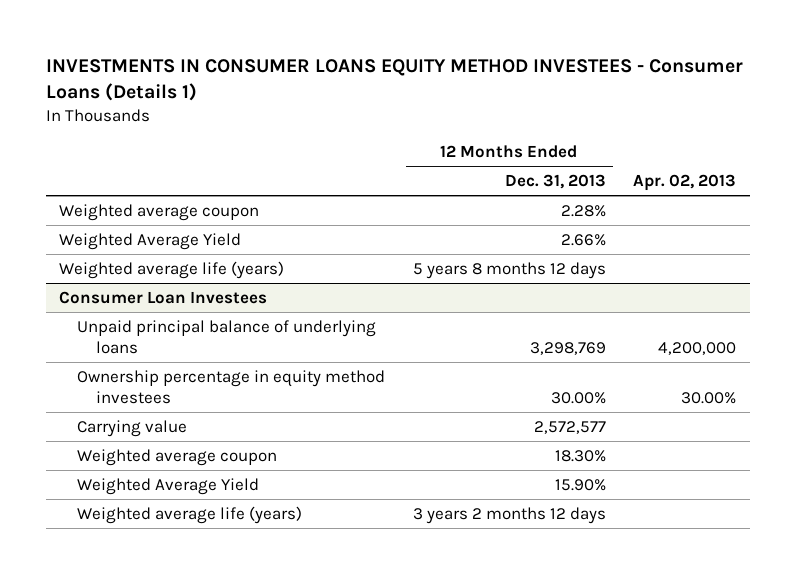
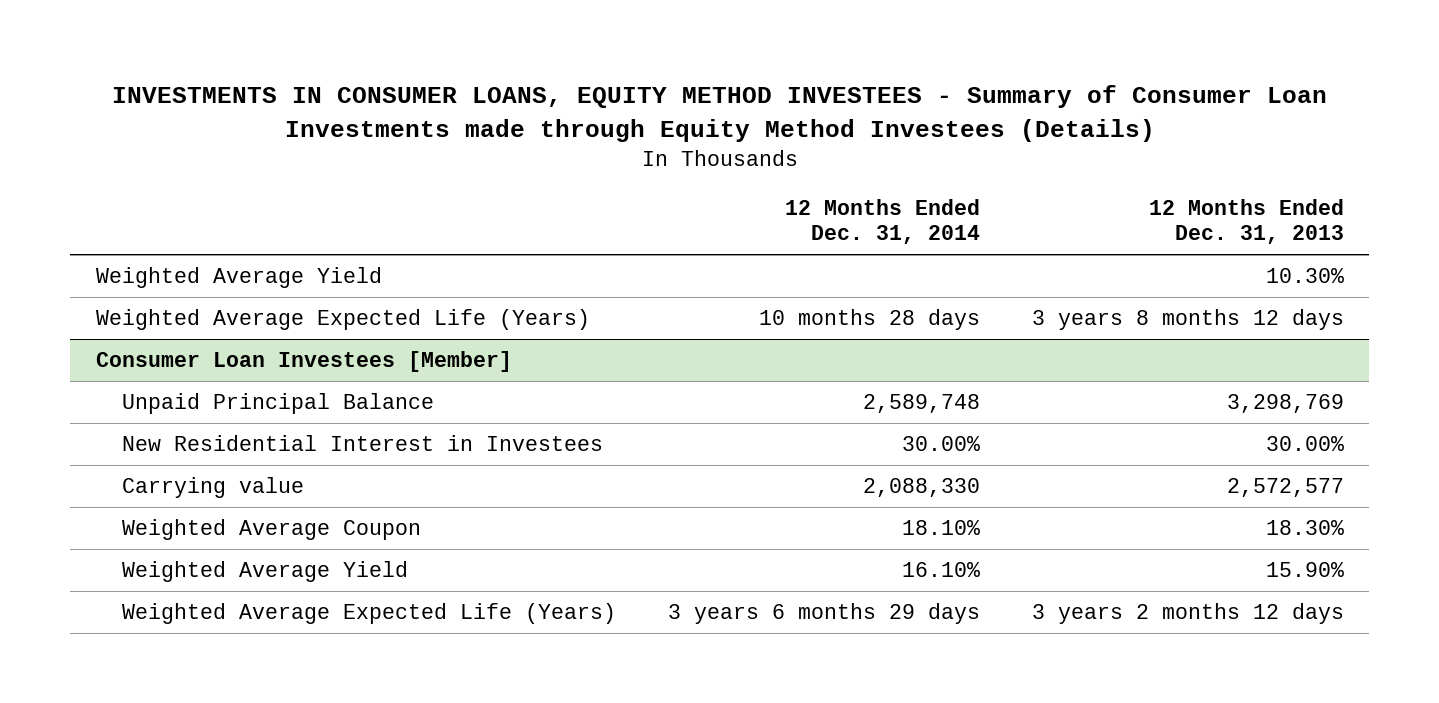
[45,58,743,101] INVESTMENTS IN CONSUMER LOANS EQUITY METHOD INVESTEES - Consumer Loans (Details 1) -> [111,85,1327,142] INVESTMENTS IN CONSUMER LOANS, EQUITY METHOD INVESTEES - Summary of Consumer Loan Investments made through Equity Method Investees (Details)
[633,174,737,192] Apr. 02, 2013 -> none
none -> [784,199,980,245] 12 Months Ended Dec. 31, 2014
[59,203,260,221] Weighted average coupon -> none
[560,233,606,246] 2.66% -> [1265,268,1344,284] 10.30%
[59,260,285,279] Weighted average life (years) -> [95,309,590,331] Weighted Average Expected Life (Years)
[412,261,606,279] 5 years 8 months 12 days -> [1031,309,1344,331] 3 years 8 months 12 days
[59,290,268,304] Consumer Loan Investees -> [95,351,512,373] Consumer Loan Investees [Member]
[77,319,377,354] Unpaid principal balance of underlying loans -> [122,393,435,415] Unpaid Principal Balance
[77,369,386,404] Ownership percentage in equity method investees -> [122,435,604,452] New Residential Interest in Investees
[77,448,278,466] Weighted average coupon -> [122,519,422,541] Weighted Average Coupon
[77,505,303,524] Weighted average life (years) -> [122,603,617,625] Weighted Average Expected Life (Years)

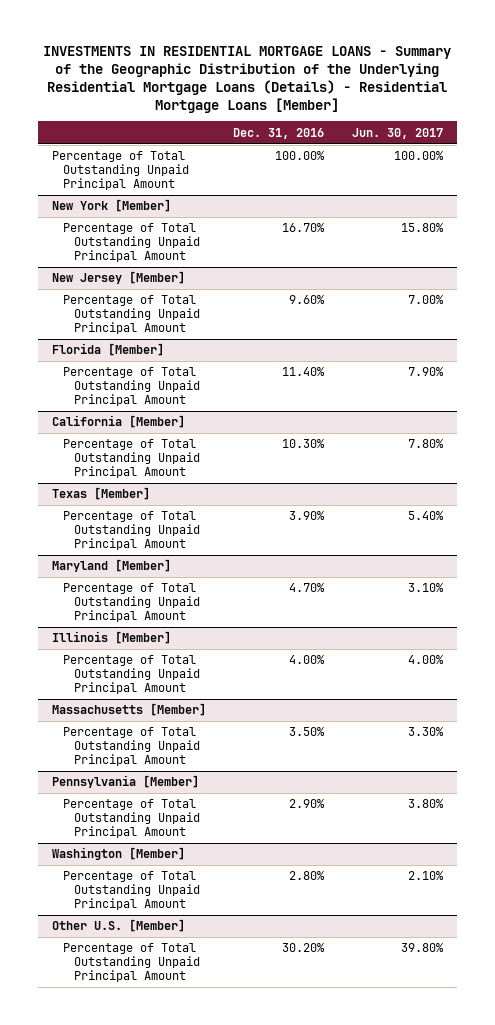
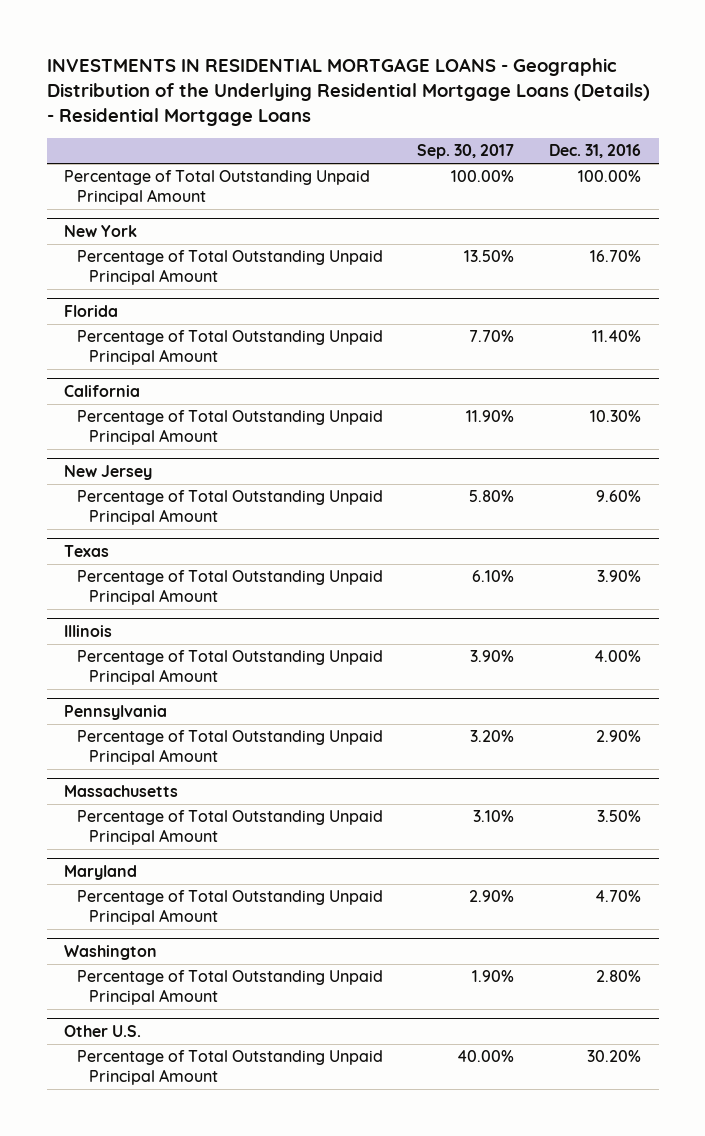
[43,45,452,113] INVESTMENTS IN RESIDENTIAL MORTGAGE LOANS - Summary of the Geographic Distribution of the Underlying Residential Mortgage Loans (Details) - Residential Mortgage Loans [Member] -> [46,57,650,126] INVESTMENTS IN RESIDENTIAL MORTGAGE LOANS - Geographic Distribution of the Underlying Residential Mortgage Loans (Details) - Residential Mortgage Loans
[352,127,444,139] Jun. 30, 2017 -> none
none -> [417,144,515,160] Sep. 30, 2017
[51,199,171,213] New York [Member] -> [64,225,138,238] New York
[62,295,201,335] Percentage of Total Outstanding Unpaid Principal Amount -> none
[51,343,164,357] Florida [Member] -> none
[51,271,185,285] New Jersey [Member] -> [64,305,119,318] Florida
[51,415,185,429] California [Member] -> [64,385,141,398] California
[51,487,150,501] Texas [Member] -> [64,465,153,481] New Jersey
none -> [76,490,383,525] Percentage of Total Outstanding Unpaid Principal Amount
none -> [64,545,110,558] Texas
[62,583,201,623] Percentage of Total Outstanding Unpaid Principal Amount -> none
[51,631,171,645] Illinois [Member] -> none
[51,559,171,573] Maryland [Member] -> [64,625,113,638] Illinois
[62,727,201,767] Percentage of Total Outstanding Unpaid Principal Amount -> none
[51,775,199,789] Pennsylvania [Member] -> none
[51,703,206,717] Massachusetts [Member] -> [64,705,168,721] Pennsylvania
[51,847,185,861] Washington [Member] -> [64,785,179,798] Massachusetts
none -> [76,810,383,845] Percentage of Total Outstanding Unpaid Principal Amount
none -> [64,865,138,881] Maryland
none -> [76,890,383,925] Percentage of Total Outstanding Unpaid Principal Amount
none -> [64,945,158,961] Washington
[51,919,185,933] Other U.S. [Member] -> [64,1025,142,1038] Other U.S.

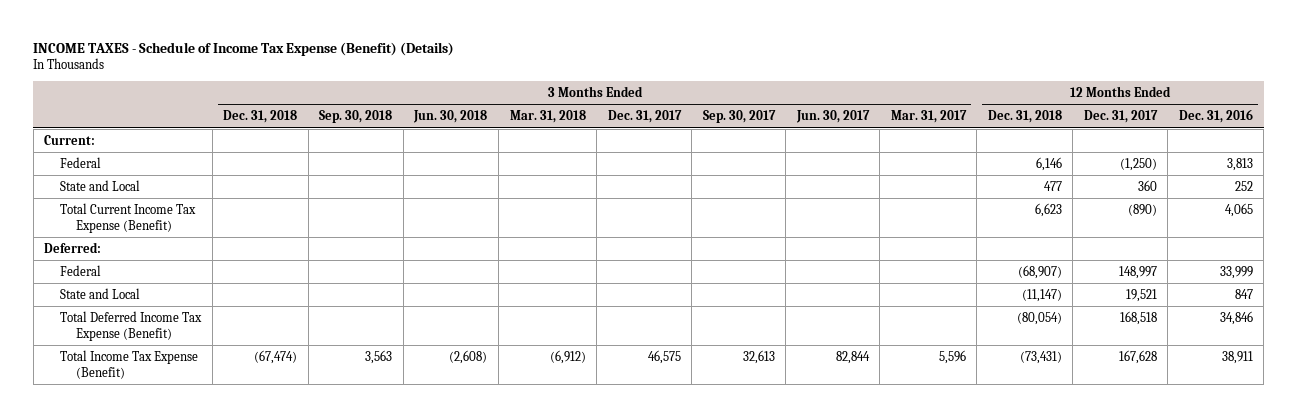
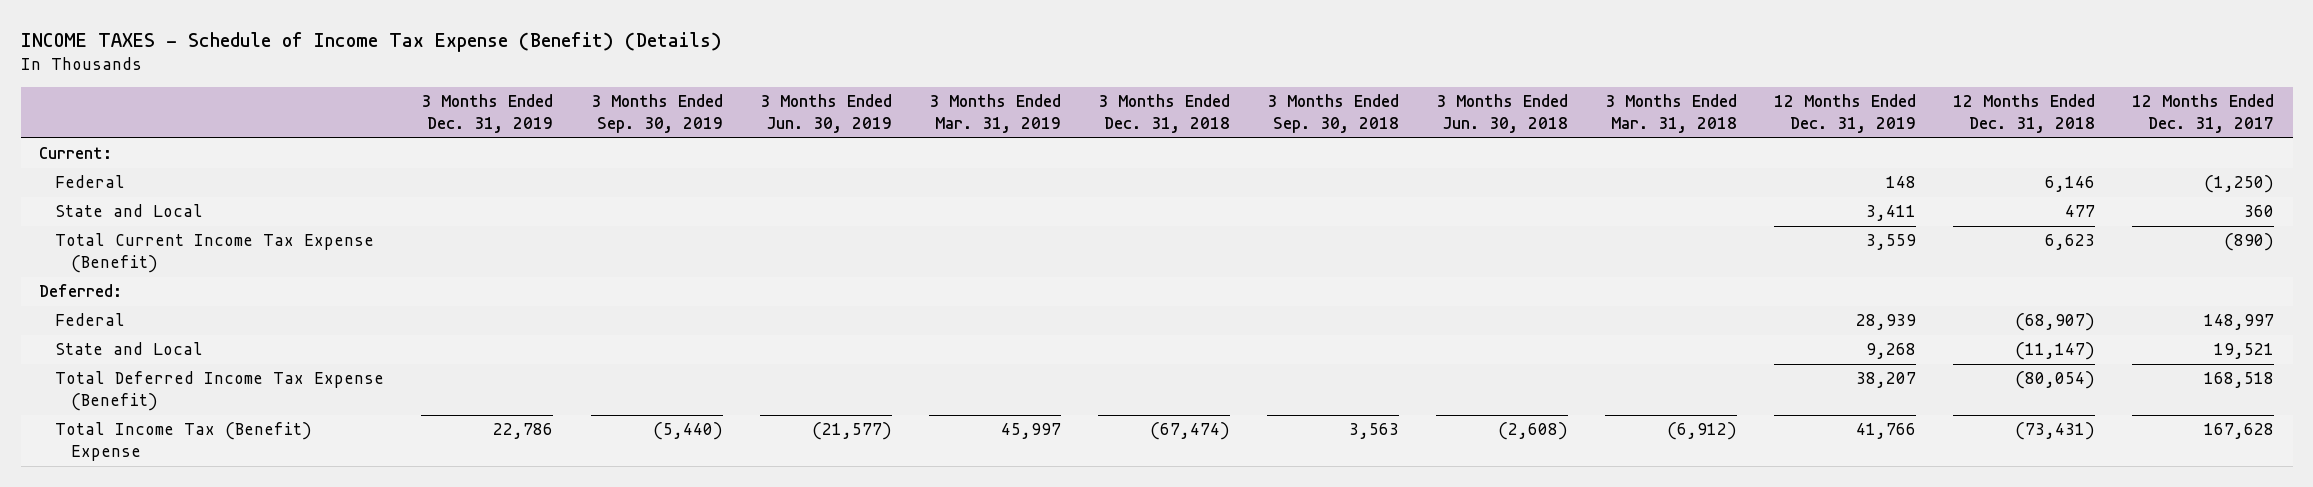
[607,110,682,124] Dec. 31, 2017 -> none
[702,110,776,124] Sep. 30, 2017 -> none
[795,110,870,124] Jun. 30, 2017 -> none
[890,110,967,124] Mar. 31, 2017 -> none
[1178,109,1253,124] Dec. 31, 2016 -> none
none -> [421,94,554,133] 3 Months Ended Dec. 31, 2019
none -> [590,94,723,133] 3 Months Ended Sep. 30, 2019
none -> [759,94,892,133] 3 Months Ended Jun. 30, 2019
none -> [928,94,1061,133] 3 Months Ended Mar. 31, 2019
none -> [1773,94,1916,133] 12 Months Ended Dec. 31, 2019
[60,349,199,379] Total Income Tax Expense (Benefit) -> [55,422,313,461] Total Income Tax (Benefit) Expense

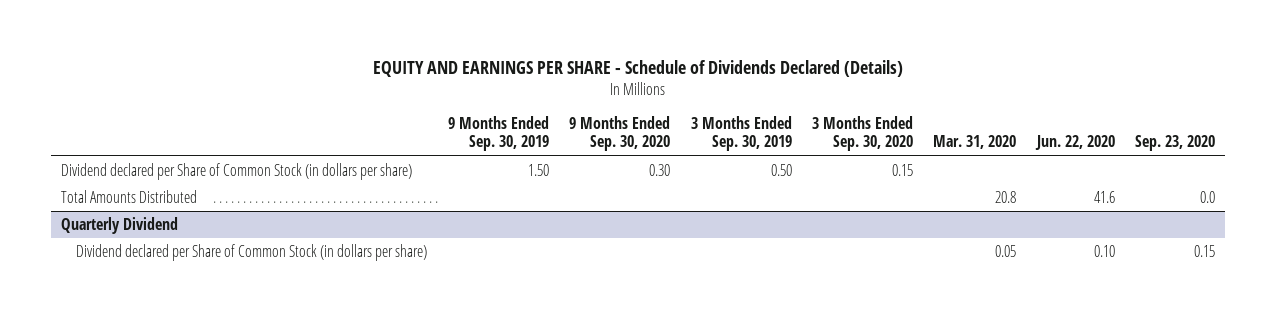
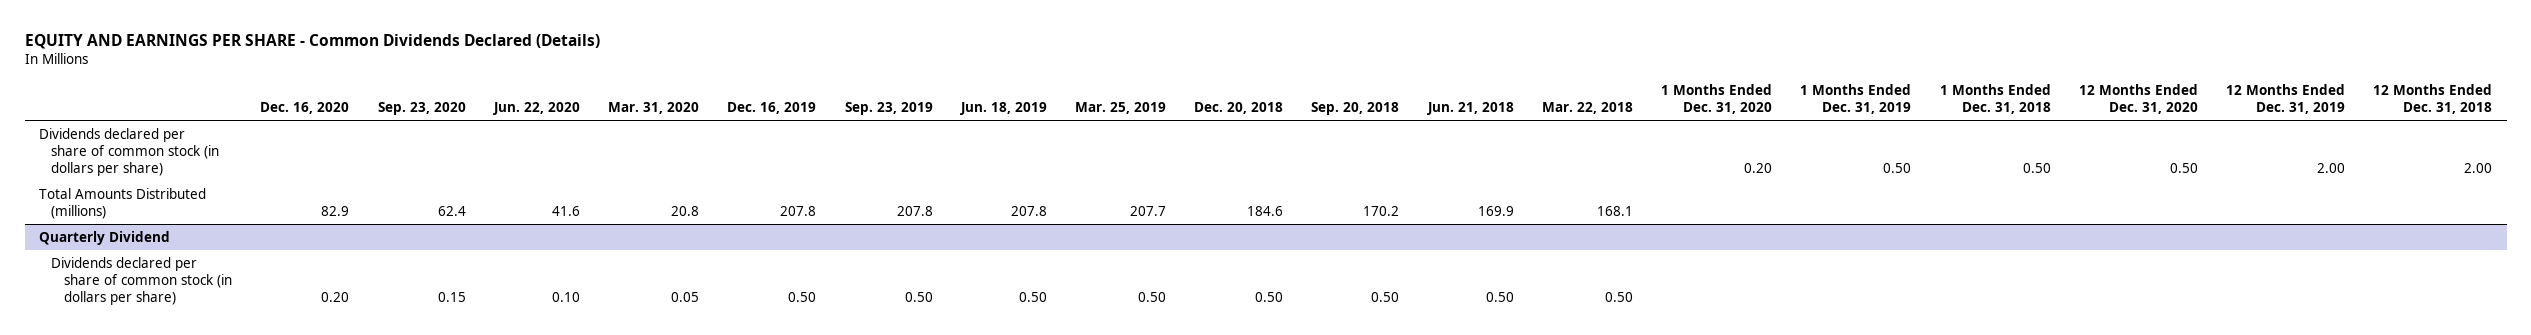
[373,60,904,78] EQUITY AND EARNINGS PER SHARE - Schedule of Dividends Declared (Details) -> [24,33,600,49] EQUITY AND EARNINGS PER SHARE - Common Dividends Declared (Details)
[447,116,549,152] 9 Months Ended Sep. 30, 2019 -> none
[569,116,671,152] 9 Months Ended Sep. 30, 2020 -> none
[690,116,792,152] 3 Months Ended Sep. 30, 2019 -> none
[811,116,913,152] 3 Months Ended Sep. 30, 2020 -> none
none -> [260,102,350,115] Dec. 16, 2020
none -> [727,102,817,115] Dec. 16, 2019
none -> [844,102,933,116] Sep. 23, 2019
none -> [959,102,1047,116] Jun. 18, 2019
none -> [1075,102,1167,115] Mar. 25, 2019
none -> [1194,102,1284,115] Dec. 20, 2018
none -> [1311,102,1400,116] Sep. 20, 2018
none -> [1426,102,1514,116] Jun. 21, 2018
none -> [1541,102,1633,115] Mar. 22, 2018
none -> [1661,84,1773,115] 1 Months Ended Dec. 31, 2020
none -> [1800,84,1912,115] 1 Months Ended Dec. 31, 2019
none -> [1939,84,2051,115] 1 Months Ended Dec. 31, 2018
none -> [2078,84,2198,115] 12 Months Ended Dec. 31, 2020
none -> [2226,84,2346,115] 12 Months Ended Dec. 31, 2019
none -> [2373,84,2493,115] 12 Months Ended Dec. 31, 2018
[60,162,412,180] Dividend declared per Share of Common Stock (in dollars per share) -> [38,127,220,176] Dividends declared per share of common stock (in dollars per share)
[60,189,197,203] Total Amounts Distributed -> [38,187,206,219] Total Amounts Distributed (millions)
[1200,190,1216,203] 0.0 -> [437,205,466,216] 62.4
[76,243,428,261] Dividend declared per Share of Common Stock (in dollars per share) -> [51,256,233,305] Dividends declared per share of common stock (in dollars per share)

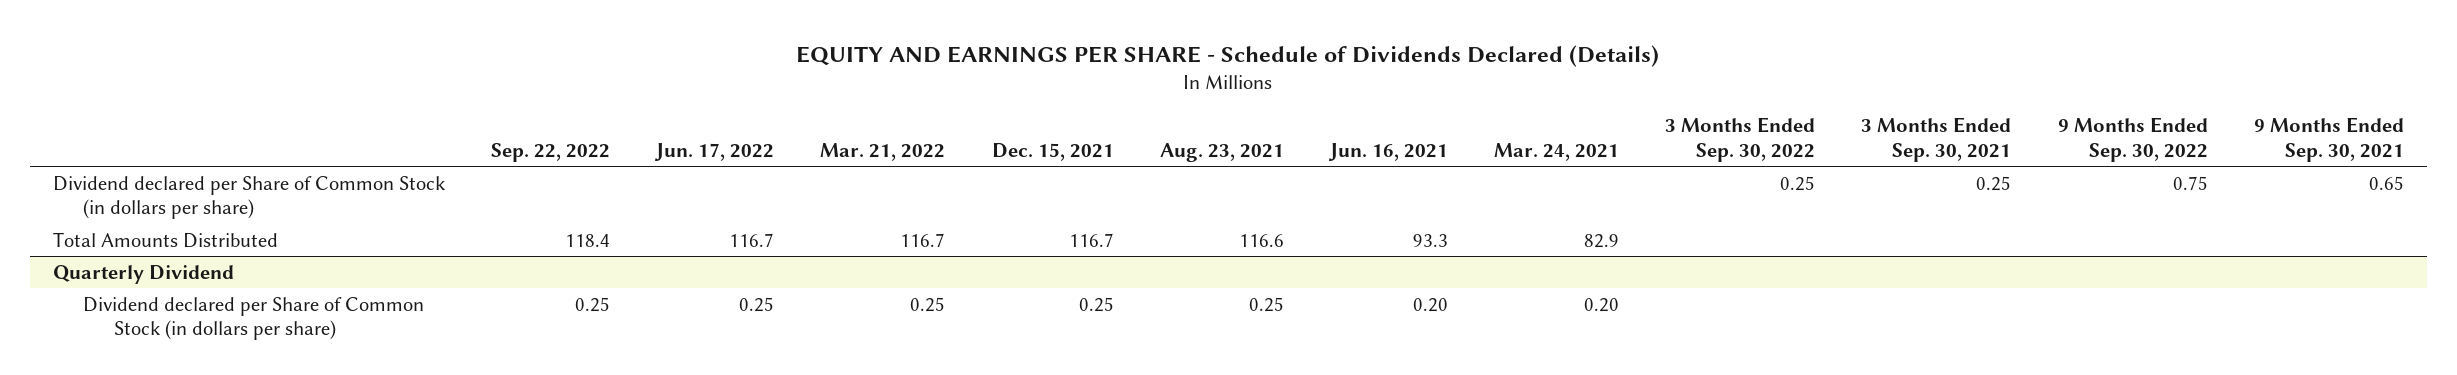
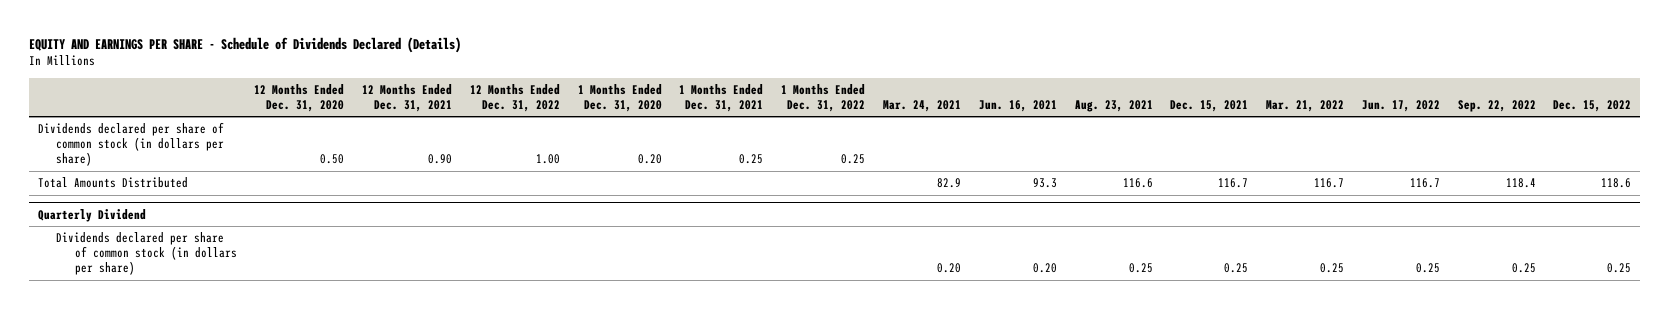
[1665,117,1816,163] 3 Months Ended Sep. 30, 2022 -> none
[1861,117,2012,163] 3 Months Ended Sep. 30, 2021 -> none
[2057,117,2208,163] 9 Months Ended Sep. 30, 2022 -> none
[2253,117,2404,163] 9 Months Ended Sep. 30, 2021 -> none
none -> [254,84,345,112] 12 Months Ended Dec. 31, 2020
none -> [362,84,453,112] 12 Months Ended Dec. 31, 2021
none -> [469,84,560,112] 12 Months Ended Dec. 31, 2022
none -> [577,84,662,112] 1 Months Ended Dec. 31, 2020
none -> [679,84,764,112] 1 Months Ended Dec. 31, 2021
none -> [781,84,866,112] 1 Months Ended Dec. 31, 2022
none -> [1553,99,1632,112] Dec. 15, 2022
[52,175,446,220] Dividend declared per Share of Common Stock (in dollars per share) -> [38,122,225,167] Dividends declared per share of common stock (in dollars per share)
[83,296,425,341] Dividend declared per Share of Common Stock (in dollars per share) -> [56,232,237,276] Dividends declared per share of common stock (in dollars per share)

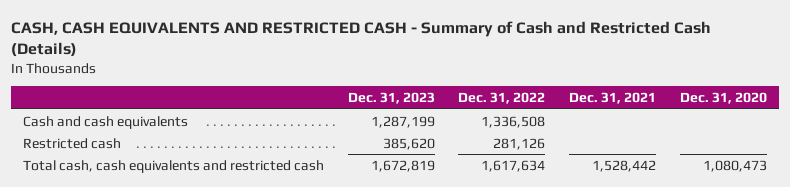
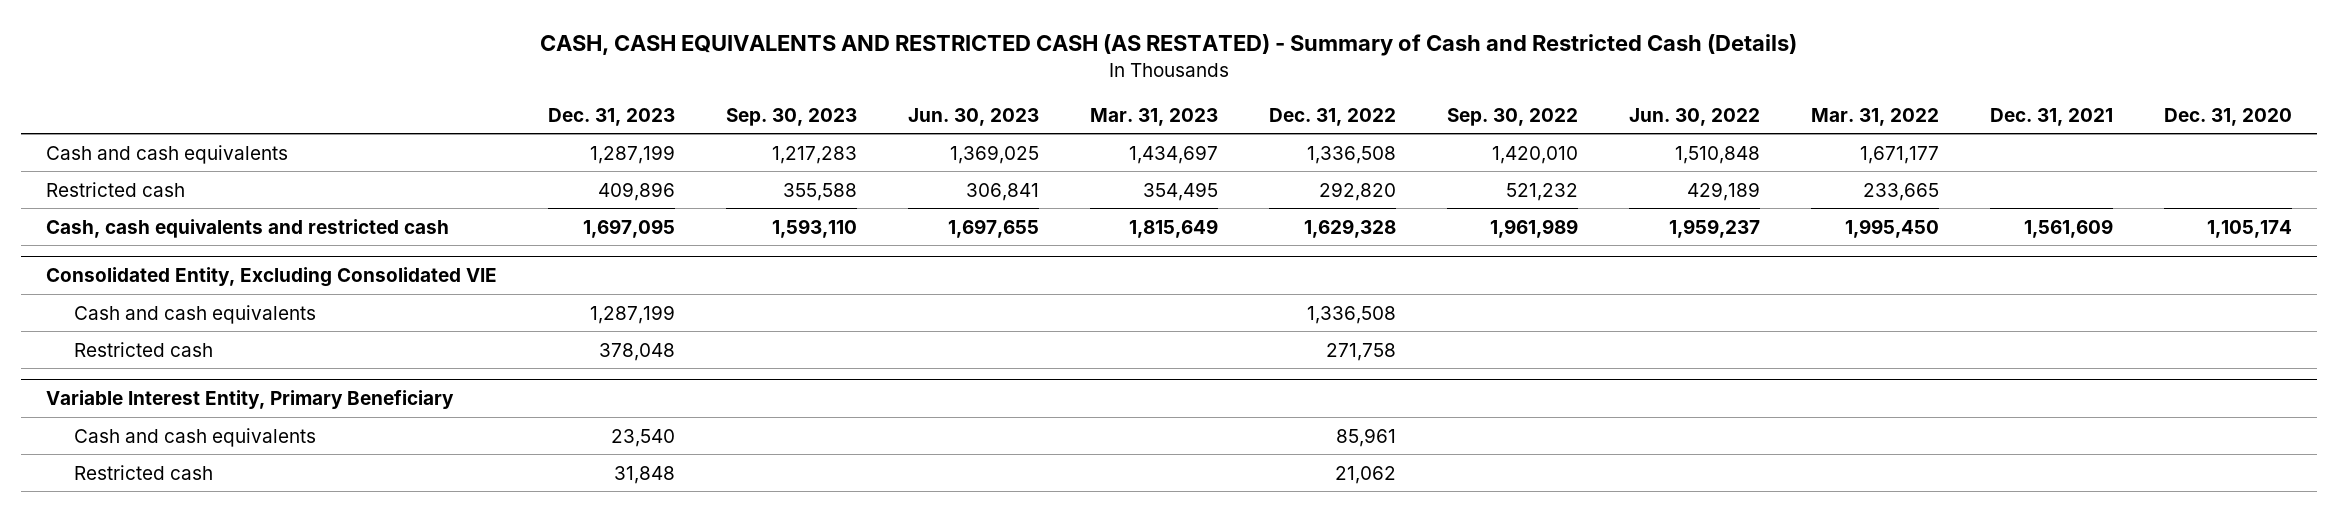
[11,20,712,58] CASH, CASH EQUIVALENTS AND RESTRICTED CASH - Summary of Cash and Restricted Cash (Details) -> [540,33,1798,56] CASH, CASH EQUIVALENTS AND RESTRICTED CASH (AS RESTATED) - Summary of Cash and Restricted Cash (Details)
none -> [726,107,858,126] Sep. 30, 2023
none -> [908,107,1040,126] Jun. 30, 2023
none -> [1090,107,1219,126] Mar. 31, 2023
none -> [1446,107,1578,126] Sep. 30, 2022
none -> [1628,107,1760,126] Jun. 30, 2022
none -> [1810,107,1939,126] Mar. 31, 2022
[382,137,435,150] 385,620 -> [598,181,676,201] 409,896
[493,137,546,150] 281,126 -> [1319,181,1397,201] 292,820
[23,159,325,173] Total cash, cash equivalents and restricted cash -> [46,218,450,238] Cash, cash equivalents and restricted cash
[370,159,435,172] 1,672,819 -> [583,218,676,238] 1,697,095
[481,159,546,172] 1,617,634 -> [1304,218,1397,238] 1,629,328
[592,159,657,172] 1,528,442 -> [2023,218,2113,238] 1,561,609
[702,159,767,172] 1,080,473 -> [2206,219,2292,238] 1,105,174
none -> [46,267,498,288] Consolidated Entity, Excluding Consolidated VIE
none -> [73,304,316,324] Cash and cash equivalents
none -> [73,341,213,357] Restricted cash
none -> [46,390,455,410] Variable Interest Entity, Primary Beneficiary
none -> [73,427,316,447] Cash and cash equivalents
none -> [73,464,213,480] Restricted cash

